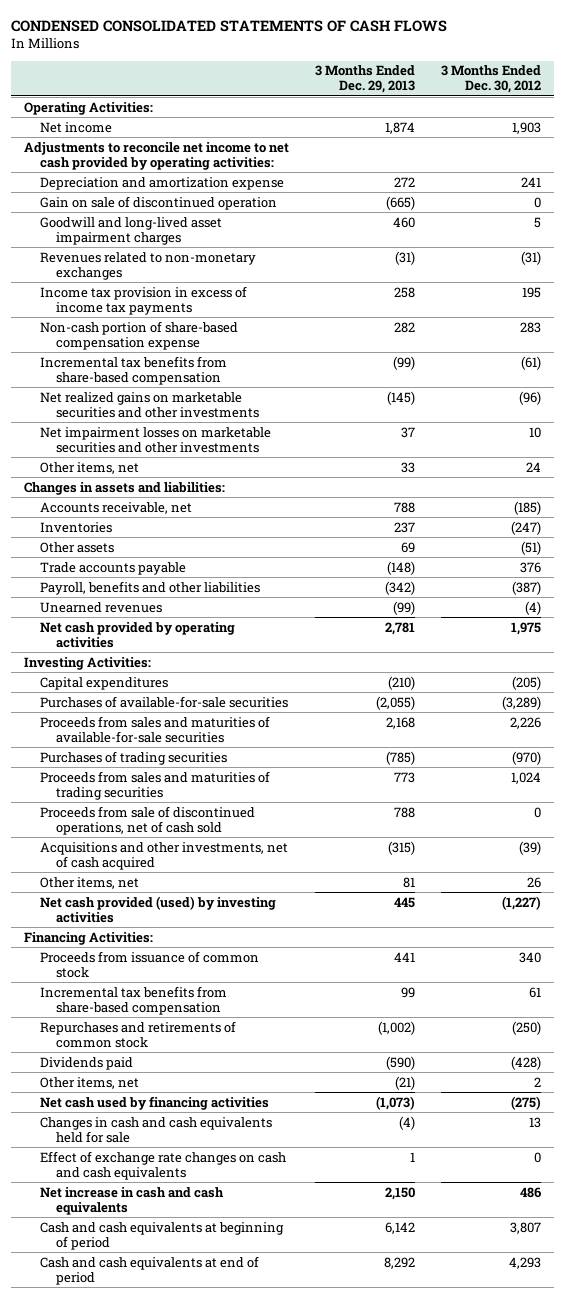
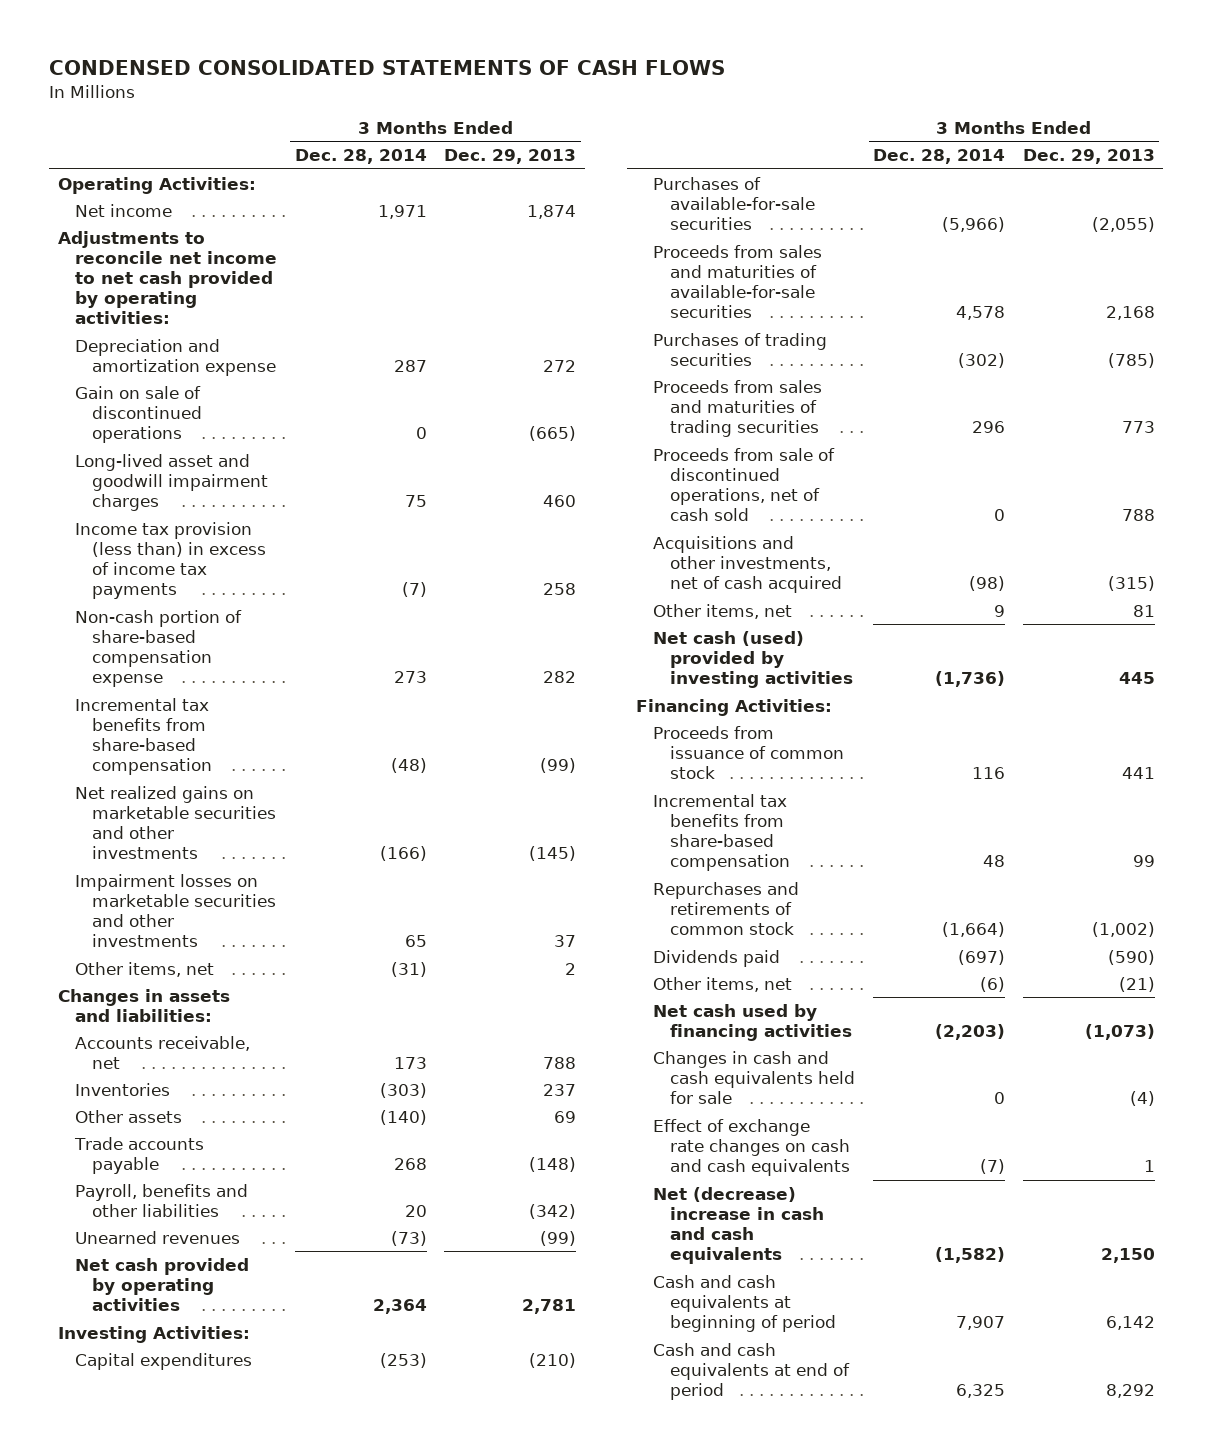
[440,65,541,94] 3 Months Ended Dec. 30, 2012 -> none
none -> [294,149,427,165] Dec. 28, 2014
[39,251,256,280] Revenues related to non-monetary exchanges -> none
[39,195,277,210] Gain on sale of discontinued operation -> [74,385,203,444] Gain on sale of discontinued operations
[39,216,222,245] Goodwill and long-lived asset impairment charges -> [74,453,269,512] Long-lived asset and goodwill impairment charges
[39,285,247,315] Income tax provision in excess of income tax payments -> [74,521,267,600] Income tax provision (less than) in excess of income tax payments
[39,426,271,453] Net impairment losses on marketable securities and other investments -> [74,873,277,948] Impairment losses on marketable securities and other investments
[400,461,415,473] 33 -> [565,962,577,975] 2
[39,895,276,923] Net cash provided (used) by investing activities -> [653,630,854,689] Net cash (used) provided by investing activities
[39,1186,224,1215] Net increase in cash and cash equivalents -> [653,1186,825,1265] Net (decrease) increase in cash and cash equivalents

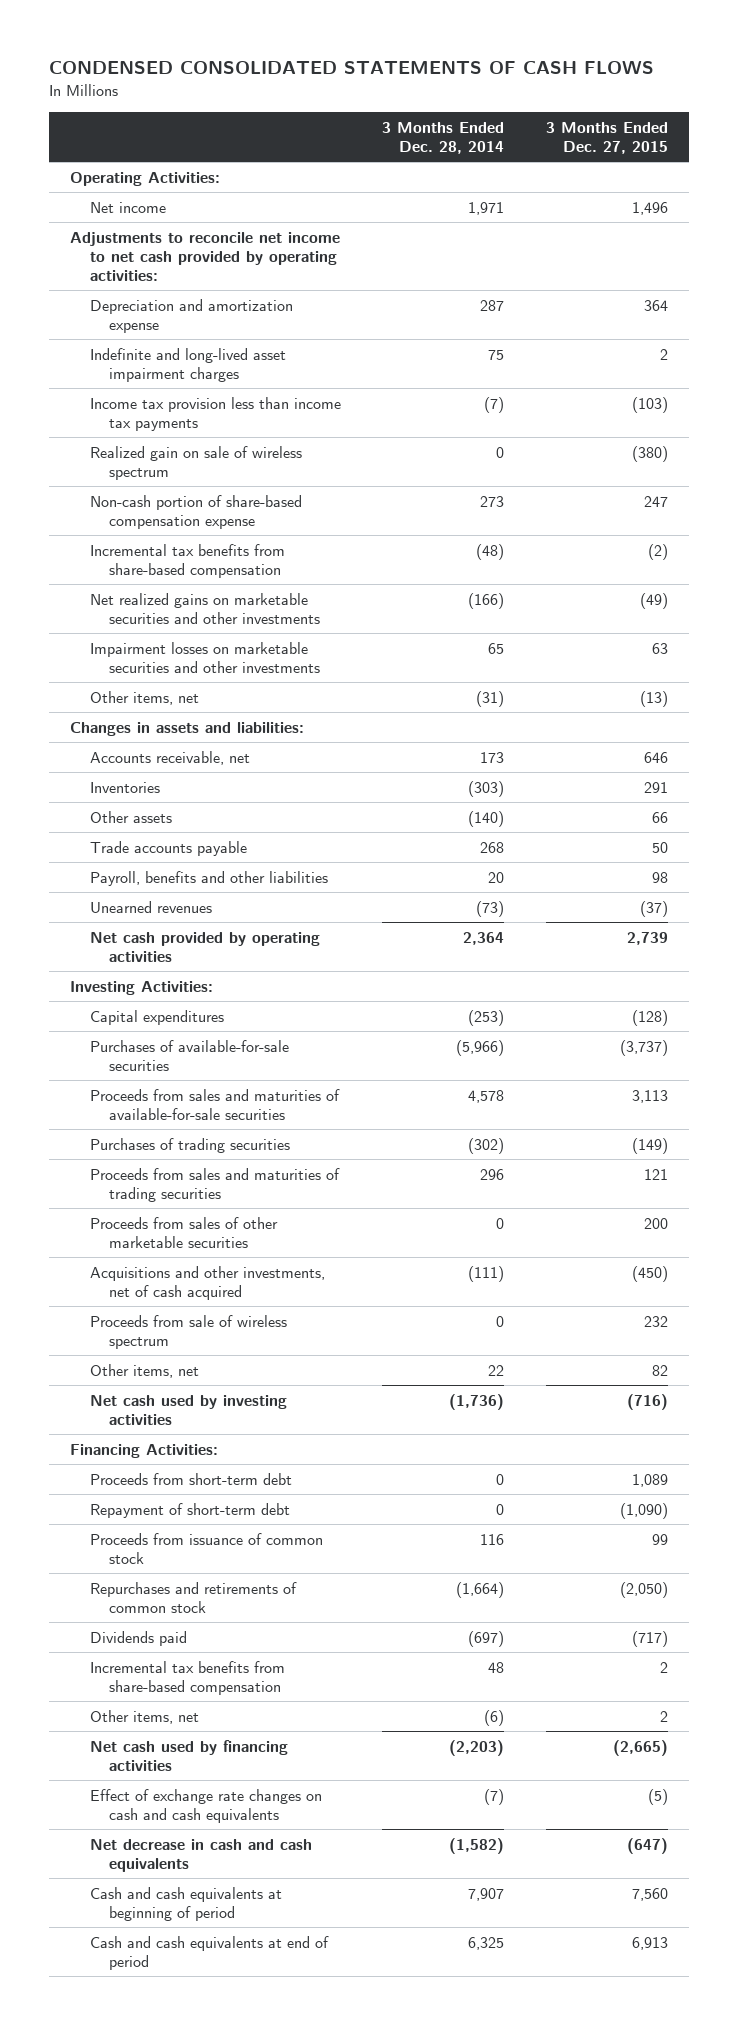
[444,149,577,165] Dec. 29, 2013 -> none
none -> [546,121,669,154] 3 Months Ended Dec. 27, 2015
[74,385,203,444] Gain on sale of discontinued operations -> none
[74,453,269,512] Long-lived asset and goodwill impairment charges -> [89,347,286,382] Indefinite and long-lived asset impairment charges
[74,521,267,600] Income tax provision (less than) in excess of income tax payments -> [89,396,341,431] Income tax provision less than income tax payments
none -> [89,445,302,480] Realized gain on sale of wireless spectrum
[653,447,836,522] Proceeds from sale of discontinued operations, net of cash sold -> none
none -> [89,1216,278,1248] Proceeds from sales of other marketable securities
[969,576,1006,592] (98) -> [468,1265,505,1282] (111)
none -> [89,1314,287,1349] Proceeds from sale of wireless spectrum
[994,604,1006,617] 9 -> [488,1364,505,1376] 22
[653,630,854,689] Net cash (used) provided by investing activities -> [89,1394,287,1425] Net cash used by investing activities
none -> [89,1472,292,1485] Proceeds from short-term debt
none -> [89,1502,290,1518] Repayment of short-term debt
[653,793,791,872] Incremental tax benefits from share-based compensation -> [89,1660,285,1695] Incremental tax benefits from share-based compensation
[653,1050,856,1105] Changes in cash and cash equivalents held for sale -> none
[653,1186,825,1265] Net (decrease) increase in cash and cash equivalents -> [89,1838,312,1872] Net decrease in cash and cash equivalents

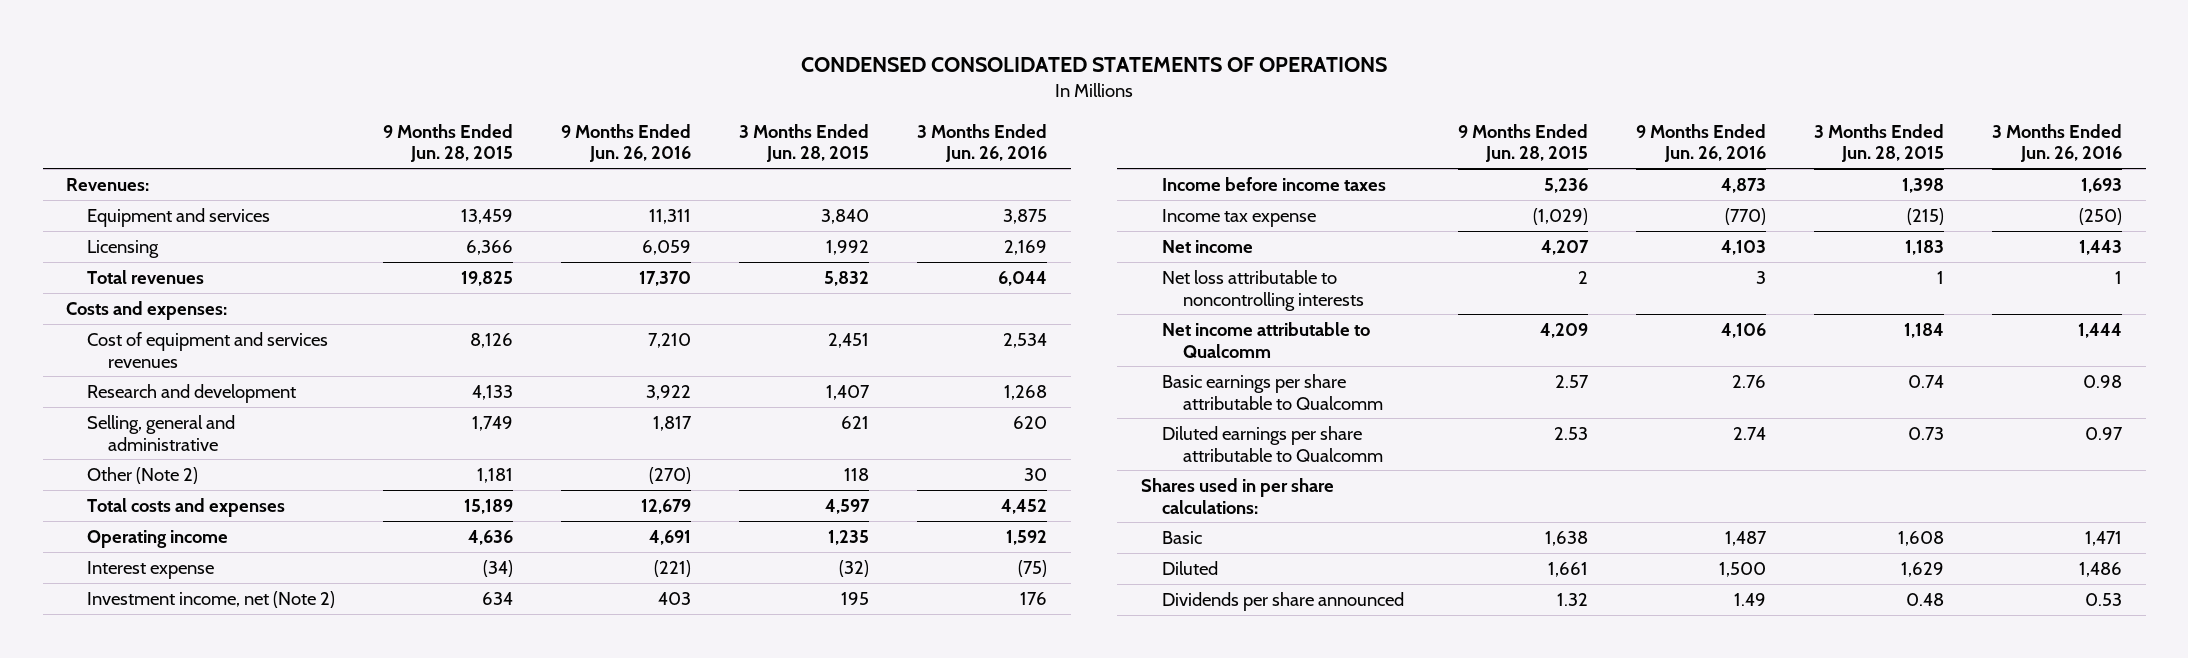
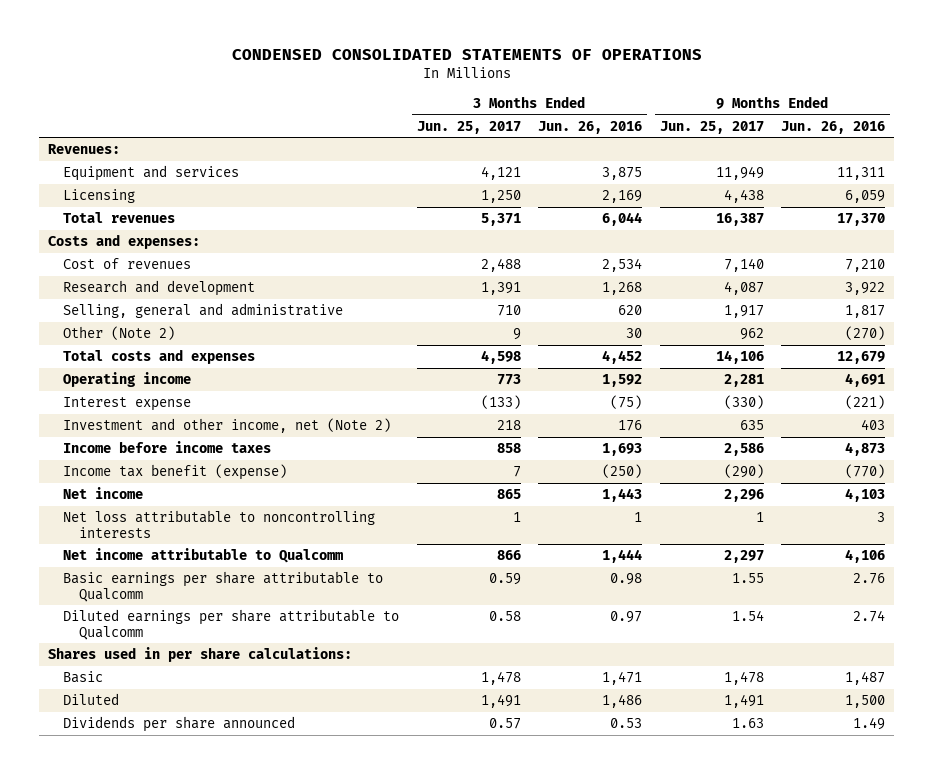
[383,123,514,163] 9 Months Ended Jun. 28, 2015 -> none
[738,123,869,163] 3 Months Ended Jun. 28, 2015 -> none
none -> [416,120,521,134] Jun. 25, 2017
none -> [659,120,764,134] Jun. 25, 2017
[87,331,329,368] Cost of equipment and services revenues -> [63,258,192,270] Cost of revenues
[87,590,336,608] Investment income, net (Note 2) -> [63,418,392,434] Investment and other income, net (Note 2)
[1162,208,1317,227] Income tax expense -> [63,464,288,481] Income tax benefit (expense)

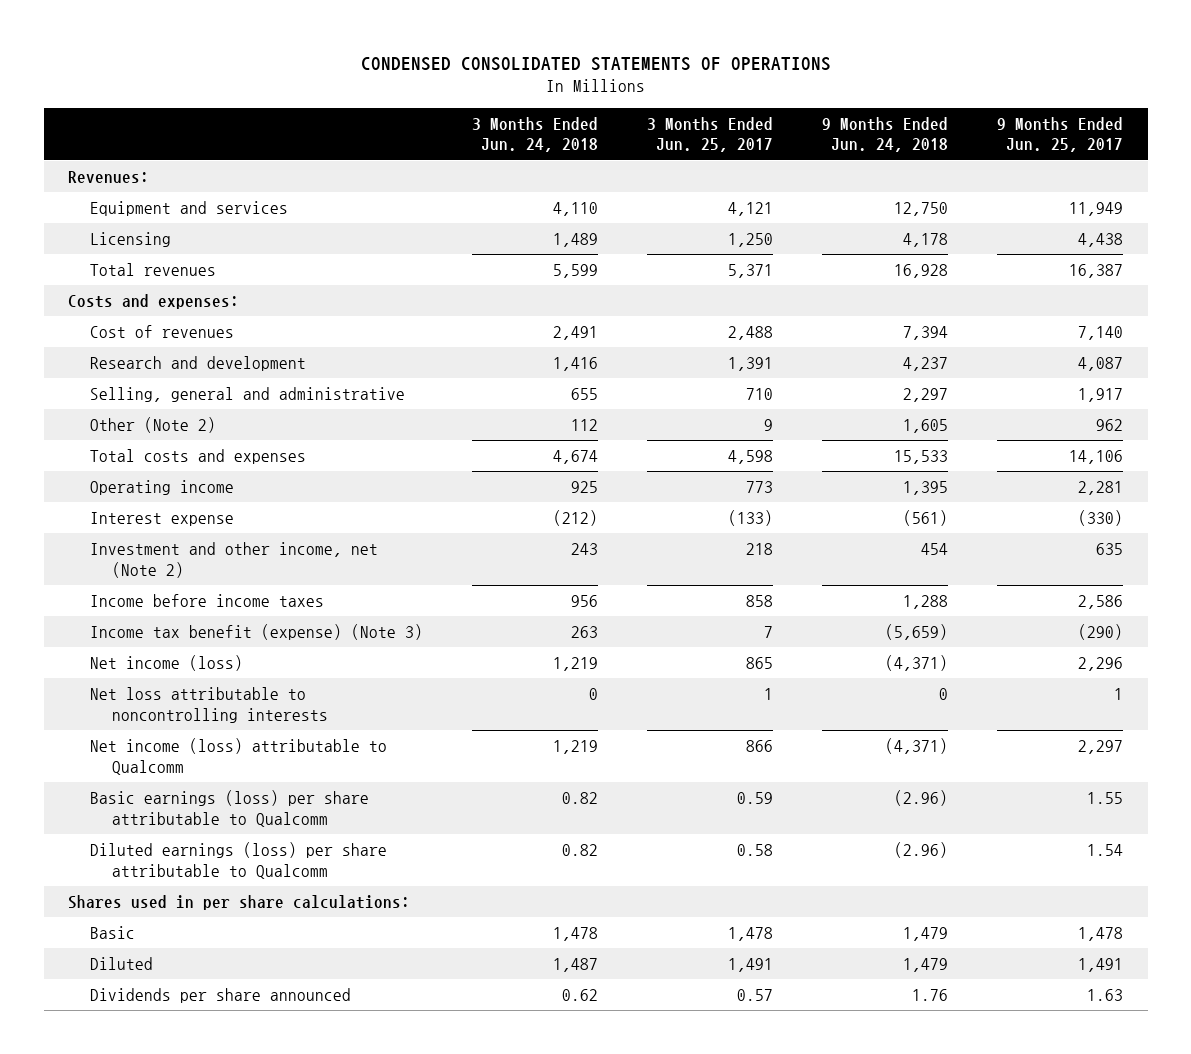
[538,120,643,134] Jun. 26, 2016 -> none
[781,120,886,134] Jun. 26, 2016 -> none
none -> [472,116,599,153] 3 Months Ended Jun. 24, 2018
none -> [822,116,949,153] 9 Months Ended Jun. 24, 2018
[63,464,288,481] Income tax benefit (expense) -> [90,623,424,640] Income tax benefit (expense) (Note 3)
[63,487,144,500] Net income -> [90,654,244,671] Net income (loss)
[63,548,344,564] Net income attributable to Qualcomm -> [90,737,388,775] Net income (loss) attributable to Qualcomm
[63,571,384,602] Basic earnings per share attributable to Qualcomm -> [90,789,370,827] Basic earnings (loss) per share attributable to Qualcomm
[63,609,400,640] Diluted earnings per share attributable to Qualcomm -> [90,841,388,879] Diluted earnings (loss) per share attributable to Qualcomm

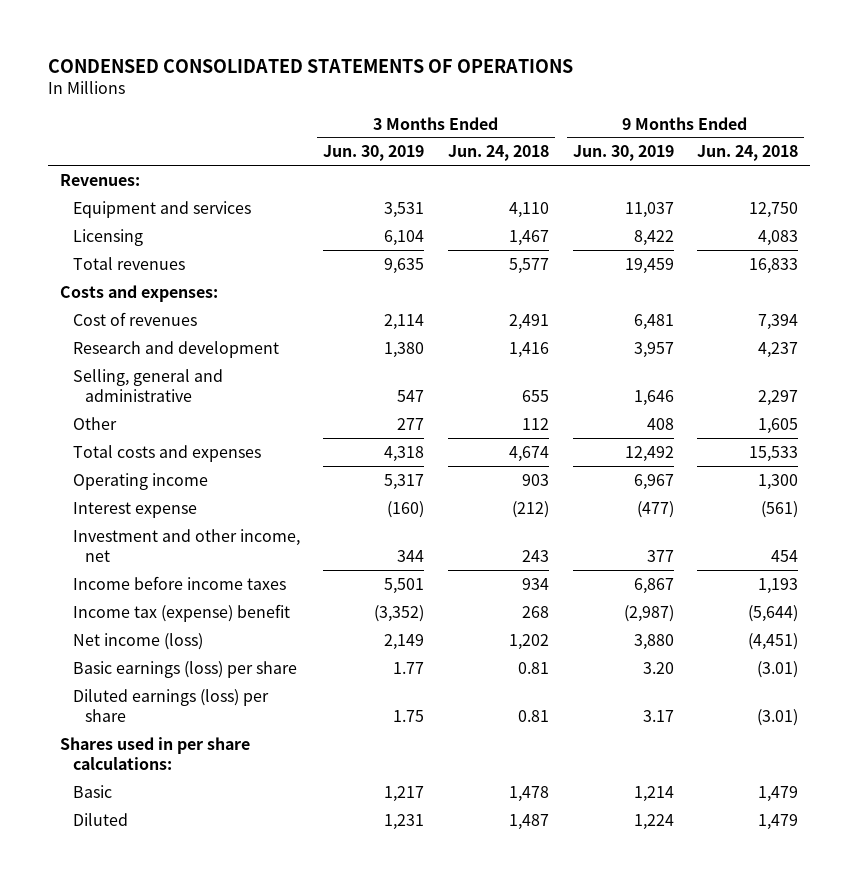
[647,116,774,153] 3 Months Ended Jun. 25, 2017 -> none
[997,116,1124,153] 9 Months Ended Jun. 25, 2017 -> none
none -> [323,145,425,162] Jun. 30, 2019
none -> [572,145,674,162] Jun. 30, 2019
[553,232,599,247] 1,489 -> [508,229,549,246] 1,467
[903,232,949,247] 4,178 -> [758,229,799,246] 4,083
[553,263,599,278] 5,599 -> [508,257,549,274] 5,577
[894,263,949,278] 16,928 -> [749,257,799,274] 16,833
[90,416,217,433] Other (Note 2) -> [72,416,117,430] Other
[571,480,599,493] 925 -> [521,473,549,486] 903
[903,480,949,495] 1,395 -> [758,473,799,490] 1,300
[90,686,329,723] Net loss attributable to noncontrolling interests -> none
[90,737,388,775] Net income (loss) attributable to Qualcomm -> none
[90,541,379,578] Investment and other income, net (Note 2) -> [72,528,300,562] Investment and other income, net
[571,594,599,607] 956 -> [521,577,549,590] 934
[903,594,949,609] 1,288 -> [758,577,799,594] 1,193
[90,623,424,640] Income tax benefit (expense) (Note 3) -> [72,603,290,622] Income tax (expense) benefit
[571,625,599,638] 263 -> [521,605,549,618] 268
[885,623,949,640] (5,659) -> [748,604,799,622] (5,644)
[553,656,599,671] 1,219 -> [508,633,549,650] 1,202
[885,654,949,671] (4,371) -> [748,632,799,650] (4,451)
[90,789,370,827] Basic earnings (loss) per share attributable to Qualcomm -> [72,660,297,678] Basic earnings (loss) per share
[562,791,599,804] 0.82 -> [517,661,549,674] 0.81
[894,789,949,806] (2.96) -> [757,660,799,678] (3.01)
[90,841,388,879] Diluted earnings (loss) per share attributable to Qualcomm -> [72,688,269,722] Diluted earnings (loss) per share
[562,843,599,856] 0.82 -> [517,709,549,722] 0.81
[894,841,949,858] (2.96) -> [757,708,799,726] (3.01)
[90,987,352,1003] Dividends per share announced -> none

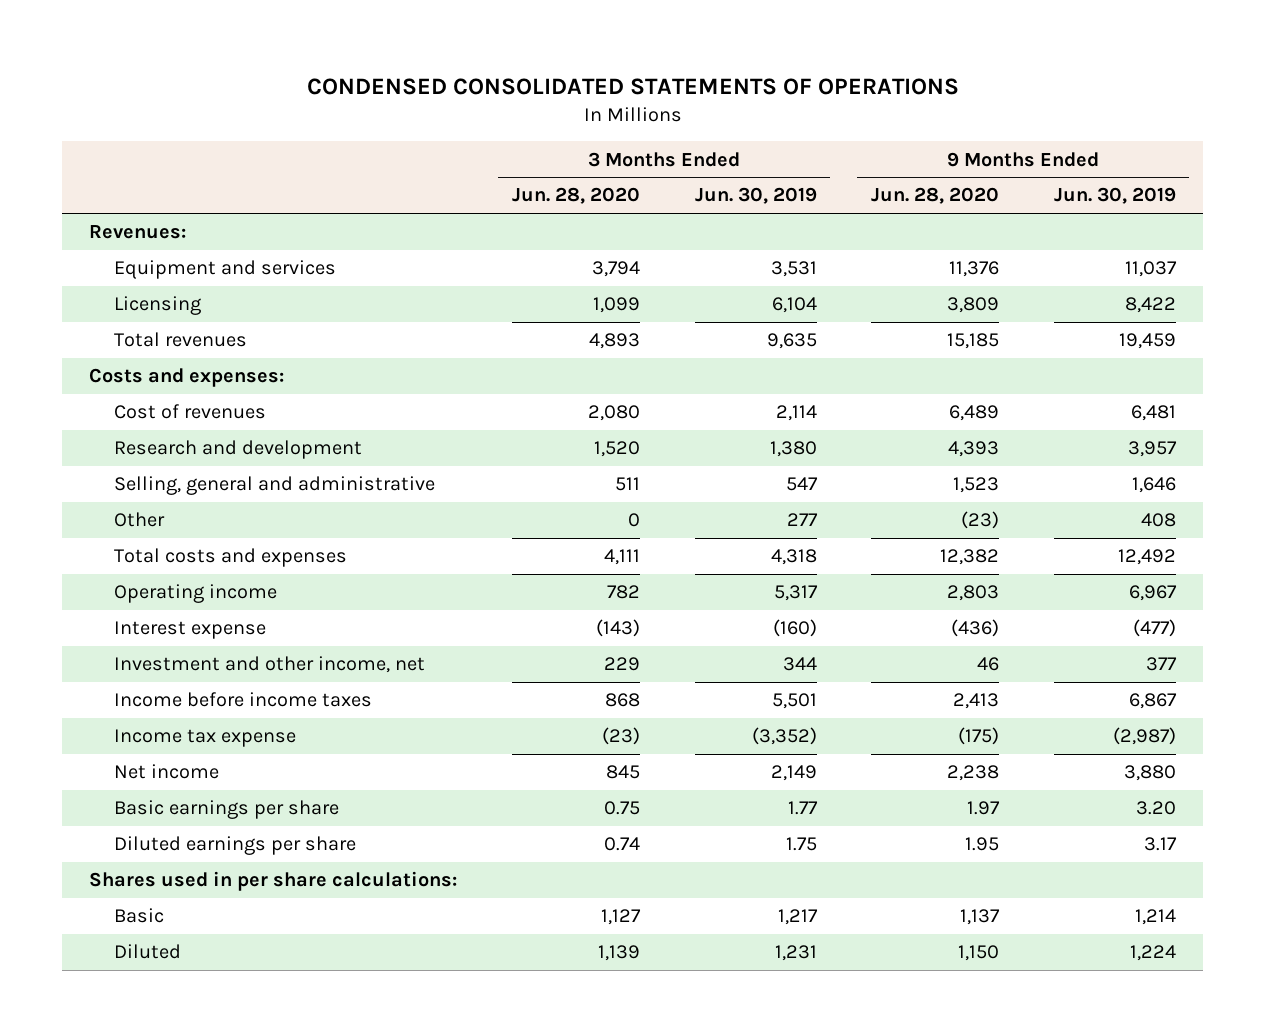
[447,145,549,162] Jun. 24, 2018 -> none
[697,145,799,162] Jun. 24, 2018 -> none
none -> [512,187,641,205] Jun. 28, 2020
none -> [871,187,1000,205] Jun. 28, 2020
[72,603,290,622] Income tax (expense) benefit -> [114,729,297,748] Income tax expense
[72,632,203,650] Net income (loss) -> [114,764,220,780] Net income
[72,660,297,678] Basic earnings (loss) per share -> [114,800,340,820] Basic earnings per share
[72,688,269,722] Diluted earnings (loss) per share -> [114,836,357,856] Diluted earnings per share

